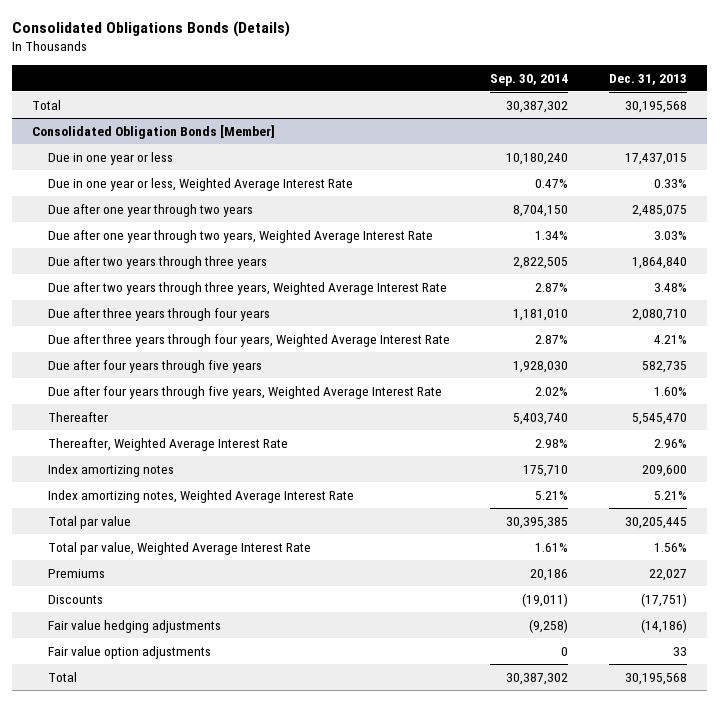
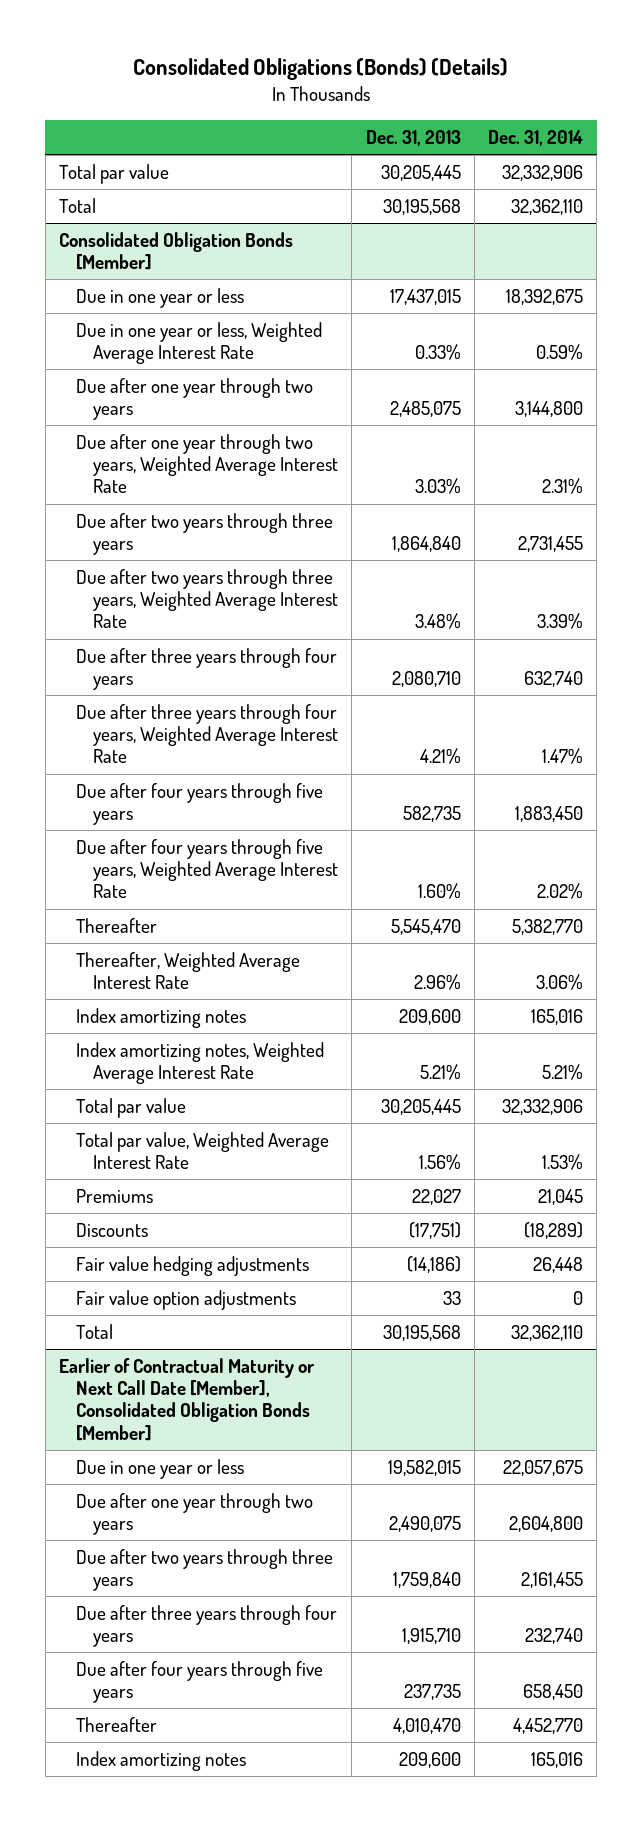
[12,21,291,38] Consolidated Obligations Bonds (Details) -> [132,57,508,80] Consolidated Obligations (Bonds) (Details)
[490,73,569,86] Sep. 30, 2014 -> none
none -> [488,130,584,147] Dec. 31, 2014
none -> [58,164,169,185] Total par value
none -> [58,1358,315,1441] Earlier of Contractual Maturity or Next Call Date [Member], Consolidated Obligation Bonds [Member]
none -> [75,1459,244,1480] Due in one year or less
none -> [75,1493,313,1536] Due after one year through two years
none -> [75,1549,333,1592] Due after two years through three years
none -> [75,1605,337,1648] Due after three years through four years
none -> [75,1661,323,1704] Due after four years through five years
none -> [75,1717,157,1733] Thereafter
none -> [75,1751,246,1772] Index amortizing notes

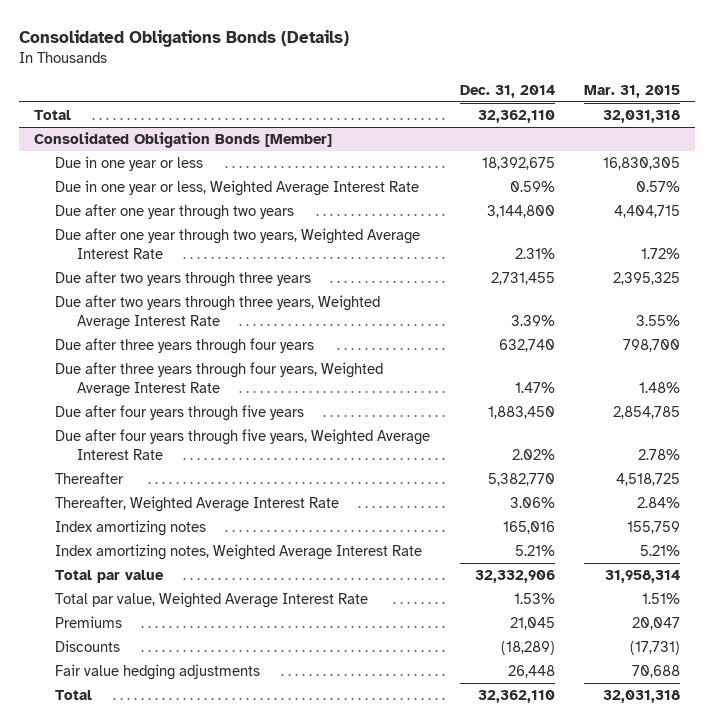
[132,57,508,80] Consolidated Obligations (Bonds) (Details) -> [19,29,350,47] Consolidated Obligations Bonds (Details)
[365,130,461,147] Dec. 31, 2013 -> none
none -> [584,84,681,98] Mar. 31, 2015
[58,164,169,185] Total par value -> none
[75,1290,296,1311] Fair value option adjustments -> none
[58,1358,315,1441] Earlier of Contractual Maturity or Next Call Date [Member], Consolidated Obligation Bonds [Member] -> none
[75,1459,244,1480] Due in one year or less -> none
[75,1493,313,1536] Due after one year through two years -> none
[75,1549,333,1592] Due after two years through three years -> none
[75,1605,337,1648] Due after three years through four years -> none
[75,1661,323,1704] Due after four years through five years -> none
[75,1717,157,1733] Thereafter -> none
[75,1751,246,1772] Index amortizing notes -> none

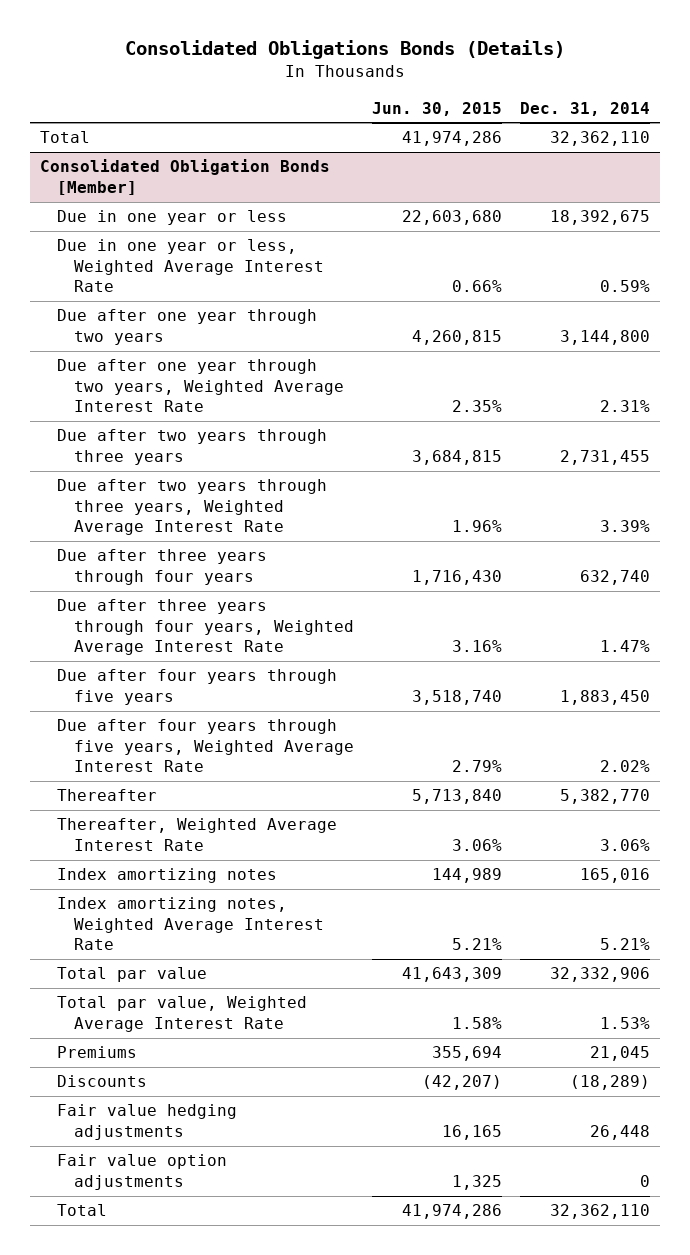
[584,84,681,98] Mar. 31, 2015 -> none
none -> [372,101,503,116] Jun. 30, 2015
none -> [56,1154,227,1190] Fair value option adjustments

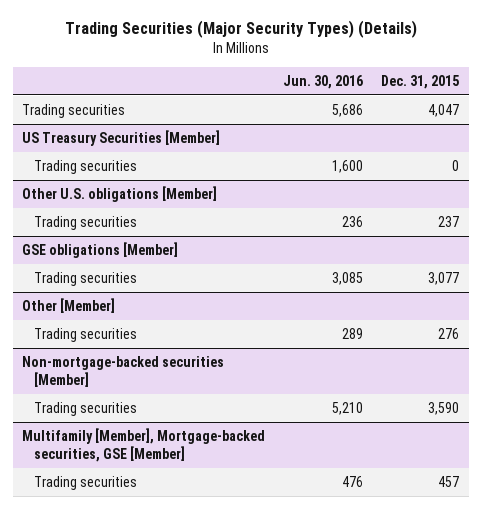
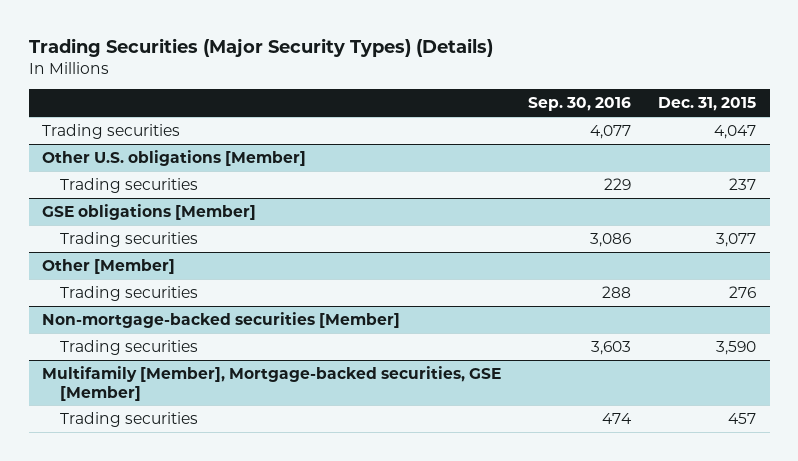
[283,74,364,89] Jun. 30, 2016 -> none
none -> [528,97,632,112] Sep. 30, 2016
[21,129,220,146] US Treasury Securities [Member] -> none
[34,159,138,174] Trading securities -> none

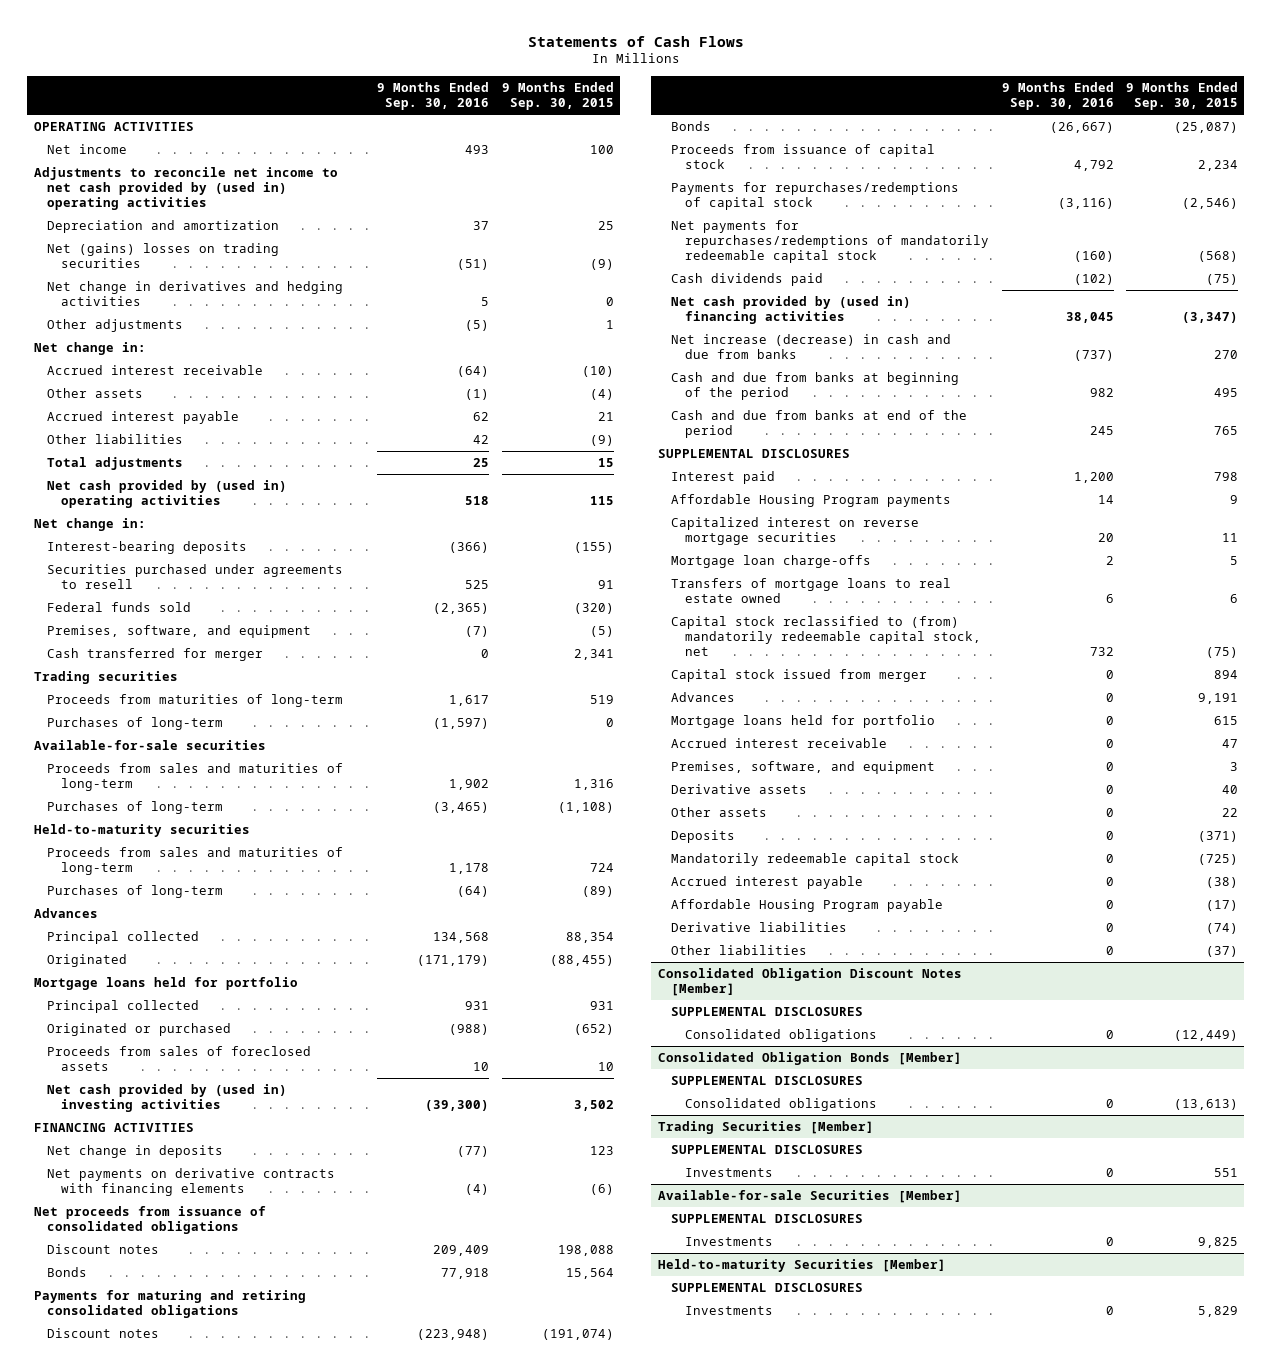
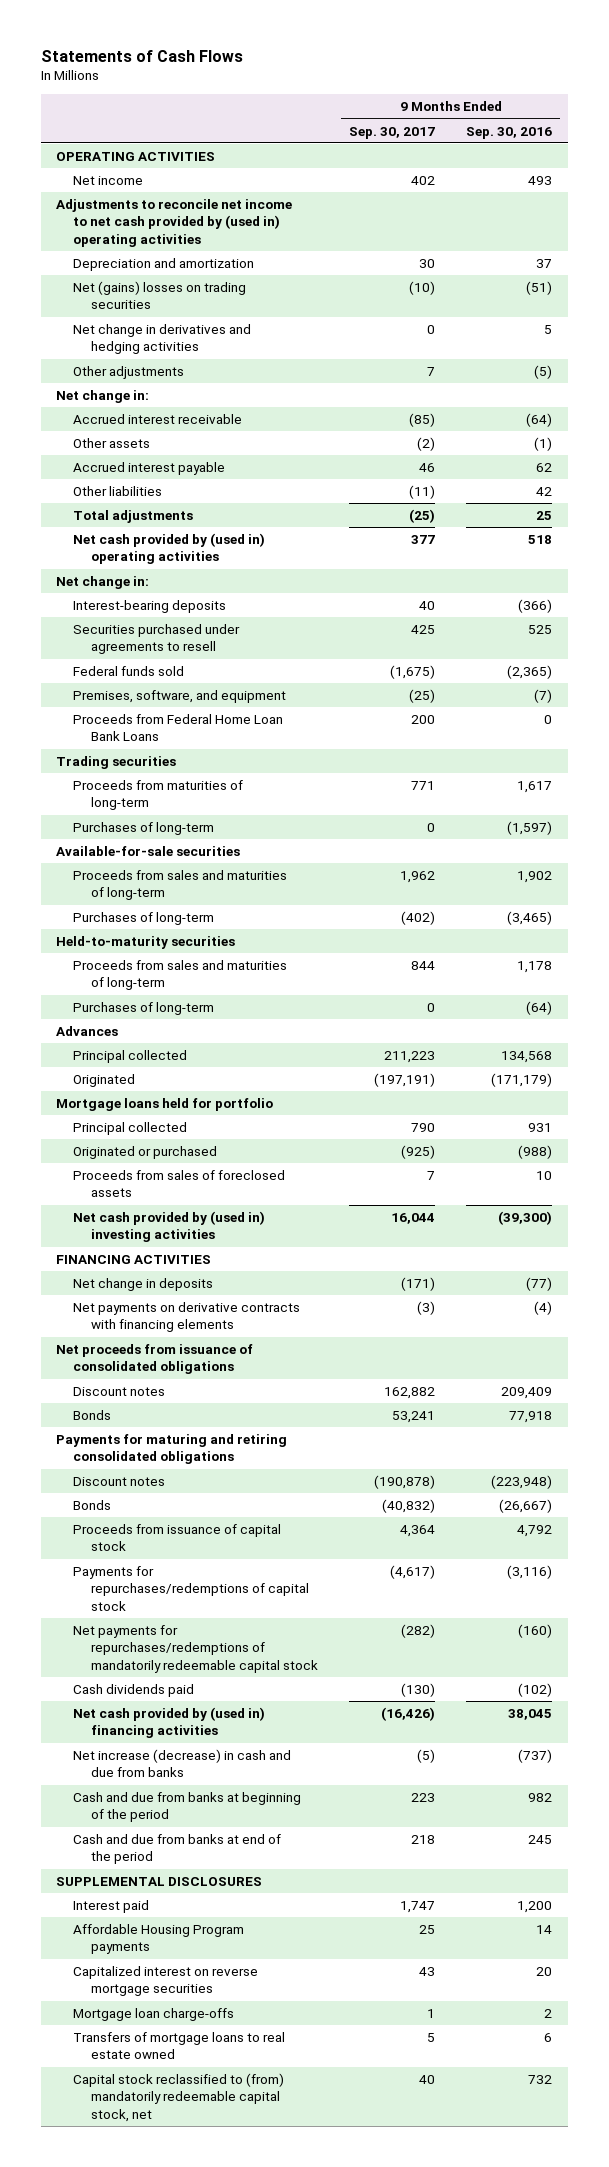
[502,82,615,111] 9 Months Ended Sep. 30, 2015 -> none
none -> [348,126,435,139] Sep. 30, 2017
[47,648,264,662] Cash transferred for merger -> none
none -> [73,714,284,742] Proceeds from Federal Home Loan Bank Loans
[671,669,928,683] Capital stock issued from merger -> none
[671,692,736,703] Advances -> none
[671,715,936,729] Mortgage loans held for portfolio -> none
[671,738,888,749] Accrued interest receivable -> none
[671,761,936,775] Premises, software, and equipment -> none
[671,784,808,795] Derivative assets -> none
[671,807,768,818] Other assets -> none
[671,830,736,844] Deposits -> none
[671,853,960,867] Mandatorily redeemable capital stock -> none
[671,876,864,890] Accrued interest payable -> none
[671,899,944,913] Affordable Housing Program payable -> none
[671,922,848,933] Derivative liabilities -> none
[671,945,808,956] Other liabilities -> none
[657,968,962,997] Consolidated Obligation Discount Notes [Member] -> none
[671,1007,864,1017] SUPPLEMENTAL DISCLOSURES -> none
[684,1029,877,1043] Consolidated obligations -> none
[657,1052,962,1066] Consolidated Obligation Bonds [Member] -> none
[671,1076,864,1086] SUPPLEMENTAL DISCLOSURES -> none
[684,1098,877,1112] Consolidated obligations -> none
[657,1121,874,1135] Trading Securities [Member] -> none
[671,1145,864,1155] SUPPLEMENTAL DISCLOSURES -> none
[684,1168,773,1178] Investments -> none
[657,1190,962,1204] Available-for-sale Securities [Member] -> none
[671,1214,864,1224] SUPPLEMENTAL DISCLOSURES -> none
[684,1237,773,1247] Investments -> none
[657,1259,946,1273] Held-to-maturity Securities [Member] -> none
[671,1283,864,1293] SUPPLEMENTAL DISCLOSURES -> none
[684,1306,773,1316] Investments -> none

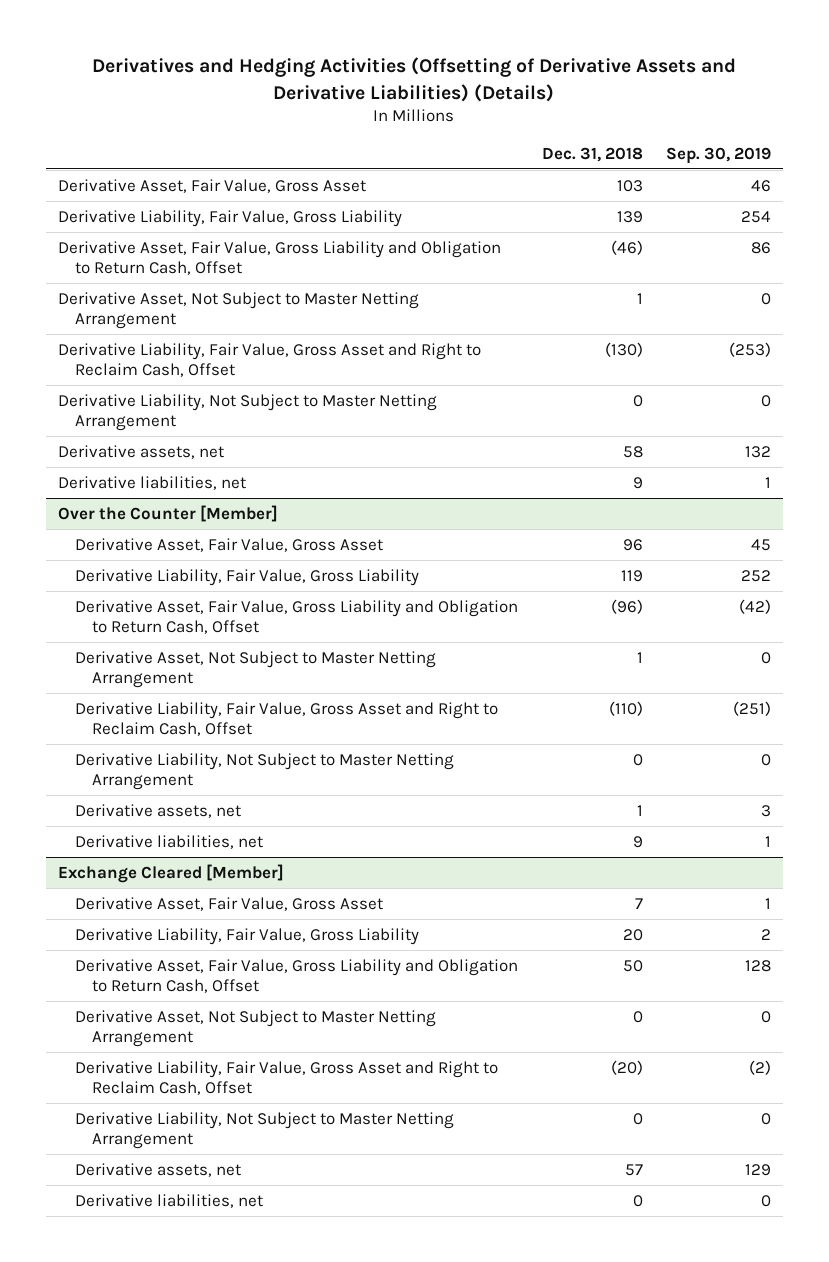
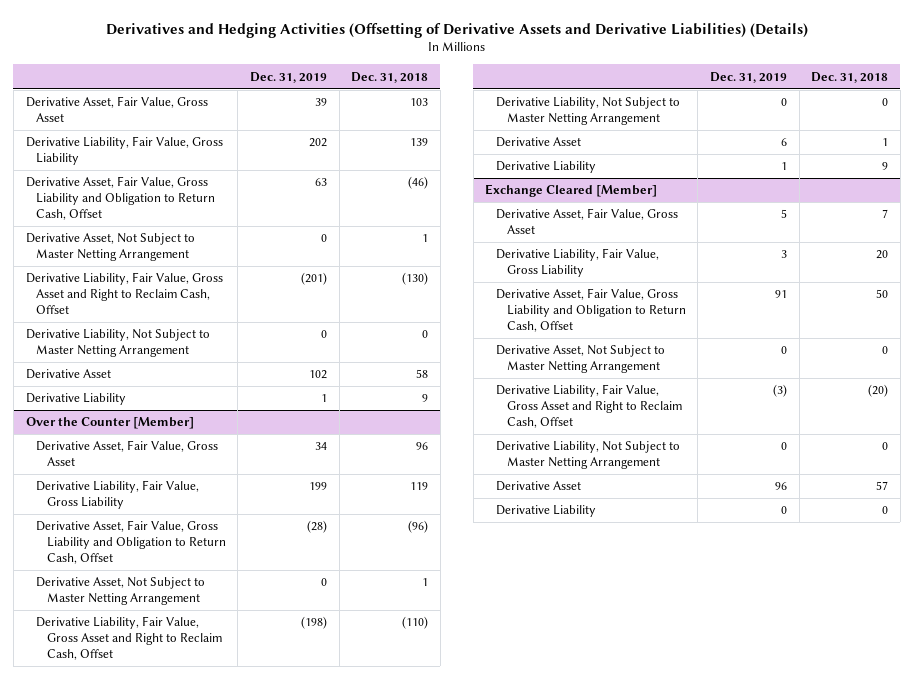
[666,147,772,165] Sep. 30, 2019 -> none
none -> [250,71,328,83] Dec. 31, 2019
[57,444,224,459] Derivative assets, net -> [25,369,111,380] Derivative Asset
[57,475,246,490] Derivative liabilities, net -> [25,393,126,406] Derivative Liability
[74,803,241,818] Derivative assets, net -> [495,137,581,148] Derivative Asset
[74,834,263,849] Derivative liabilities, net -> [495,161,596,174] Derivative Liability
[74,1162,241,1177] Derivative assets, net -> [495,481,581,492] Derivative Asset
[74,1193,263,1208] Derivative liabilities, net -> [495,505,596,518] Derivative Liability

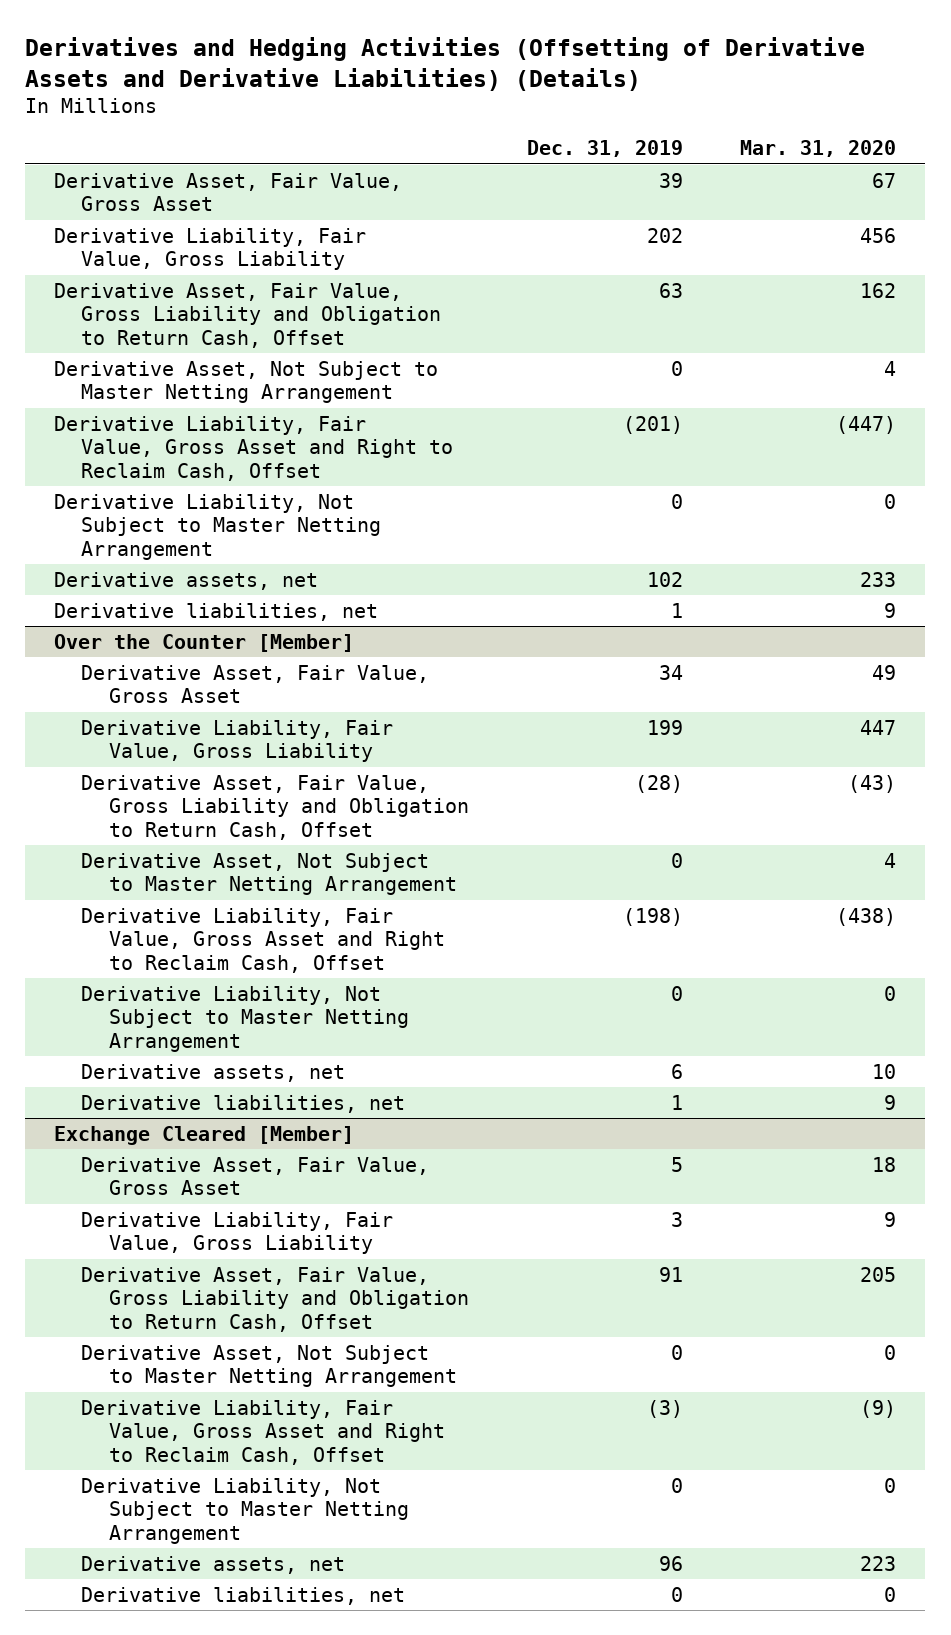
[351,71,429,83] Dec. 31, 2018 -> none
none -> [740,140,897,158] Mar. 31, 2020
[25,369,111,380] Derivative Asset -> [54,571,319,590] Derivative assets, net
[25,393,126,406] Derivative Liability -> [54,602,379,621] Derivative liabilities, net
[495,137,581,148] Derivative Asset -> [81,1063,346,1082] Derivative assets, net
[495,161,596,174] Derivative Liability -> [81,1094,406,1113] Derivative liabilities, net
[495,481,581,492] Derivative Asset -> [81,1555,346,1574] Derivative assets, net
[495,505,596,518] Derivative Liability -> [81,1586,406,1605] Derivative liabilities, net

